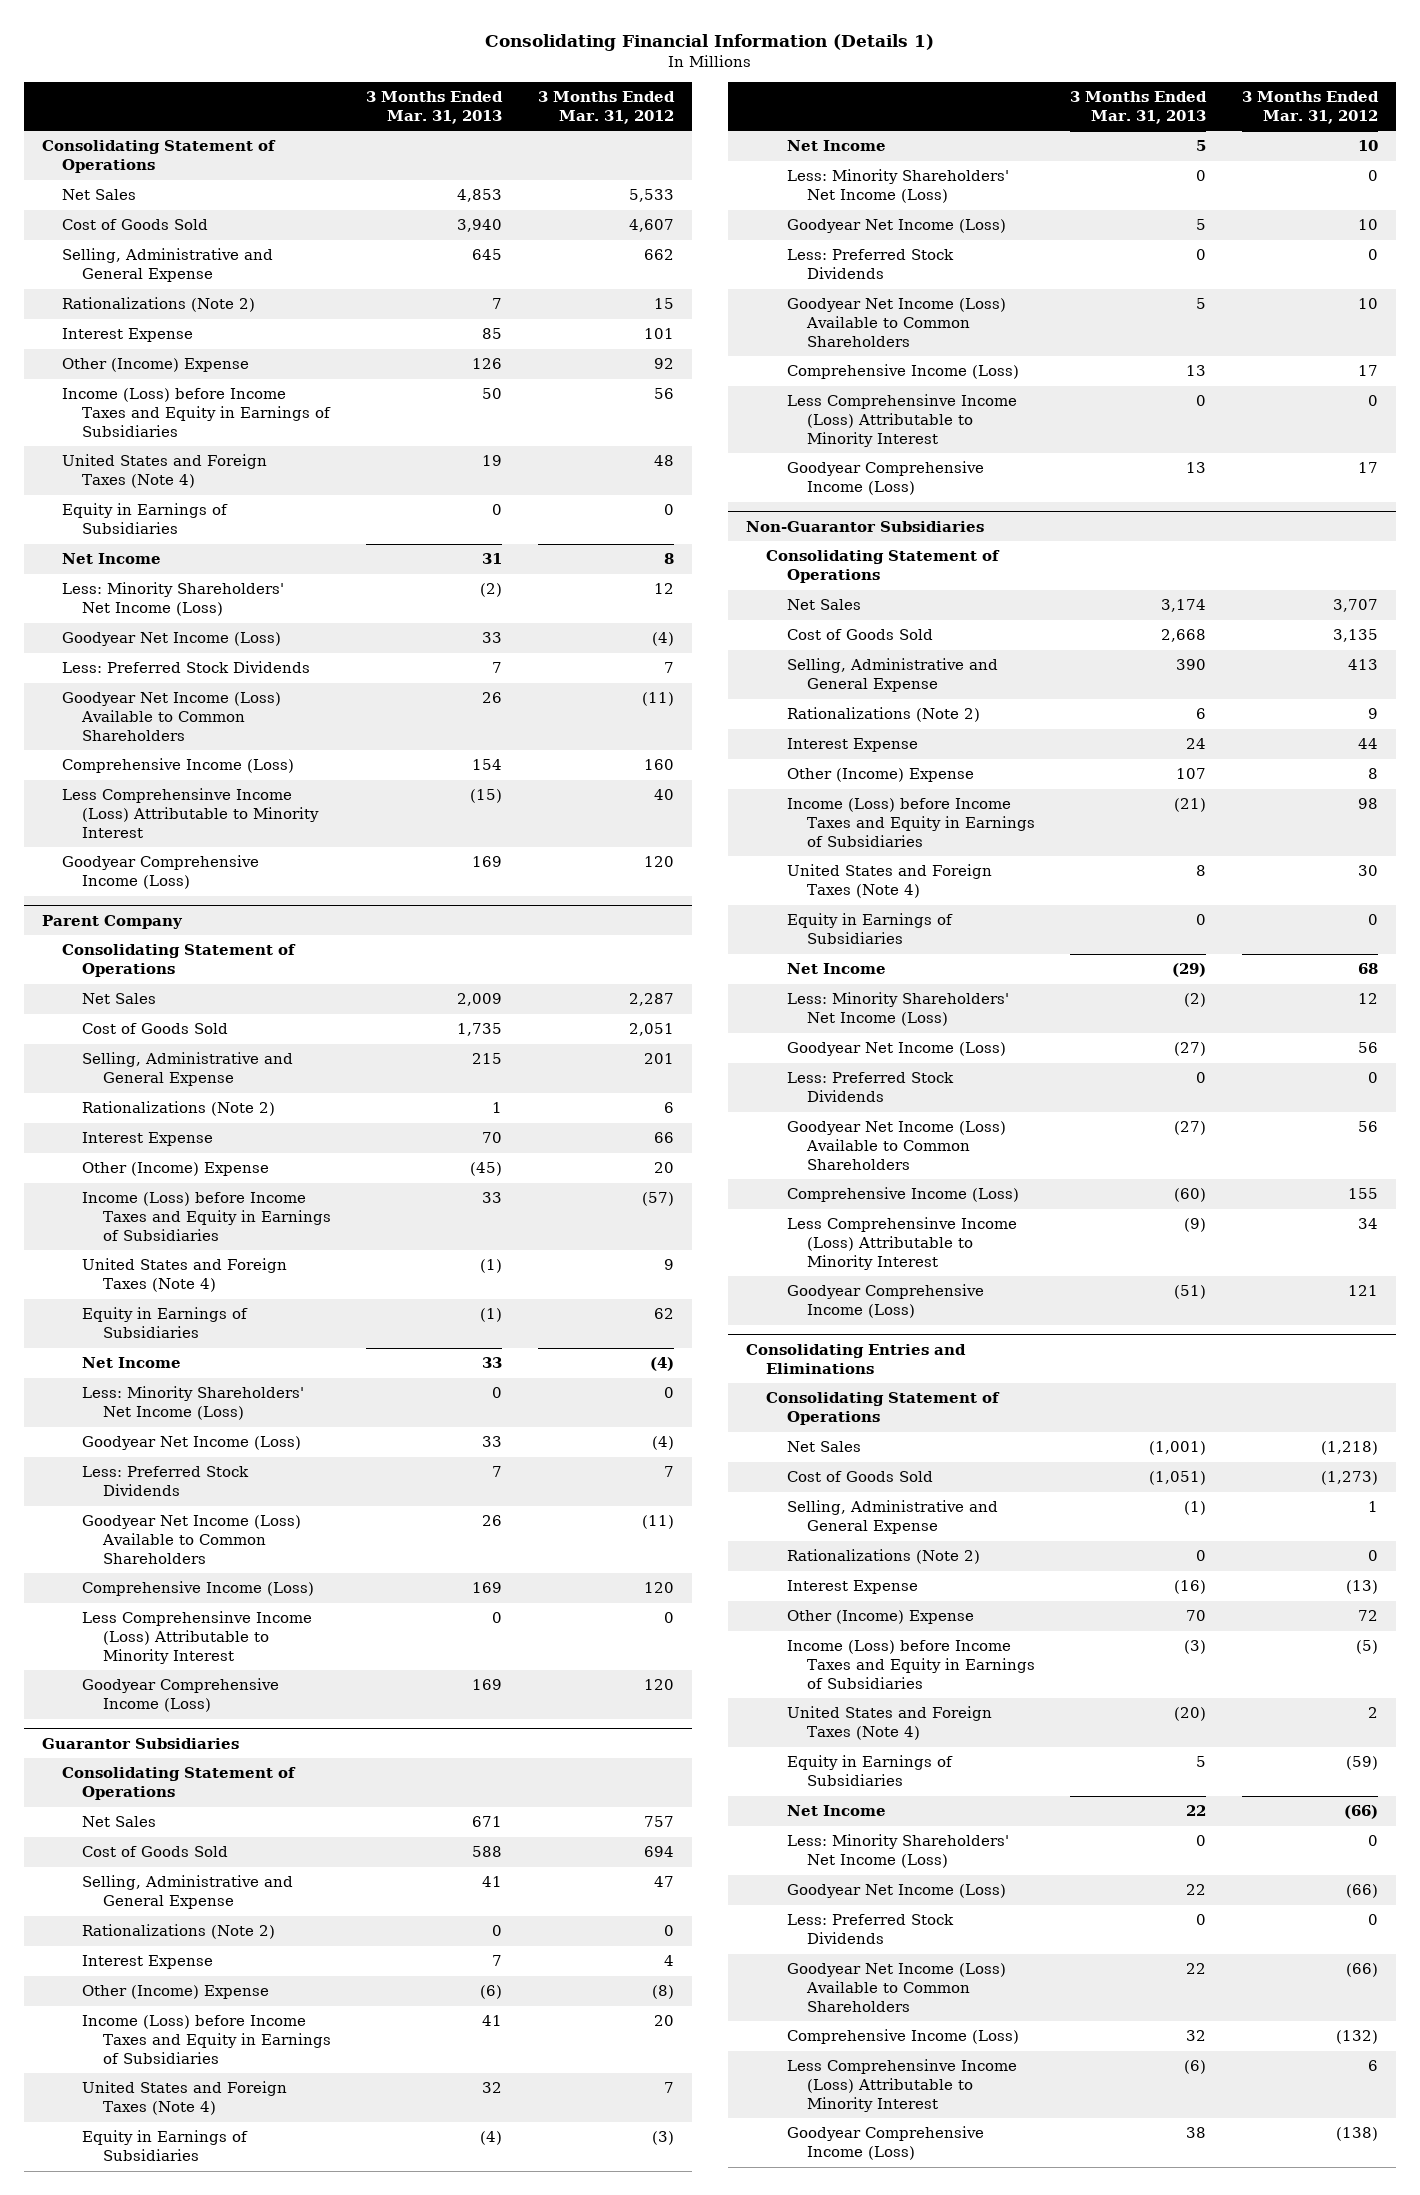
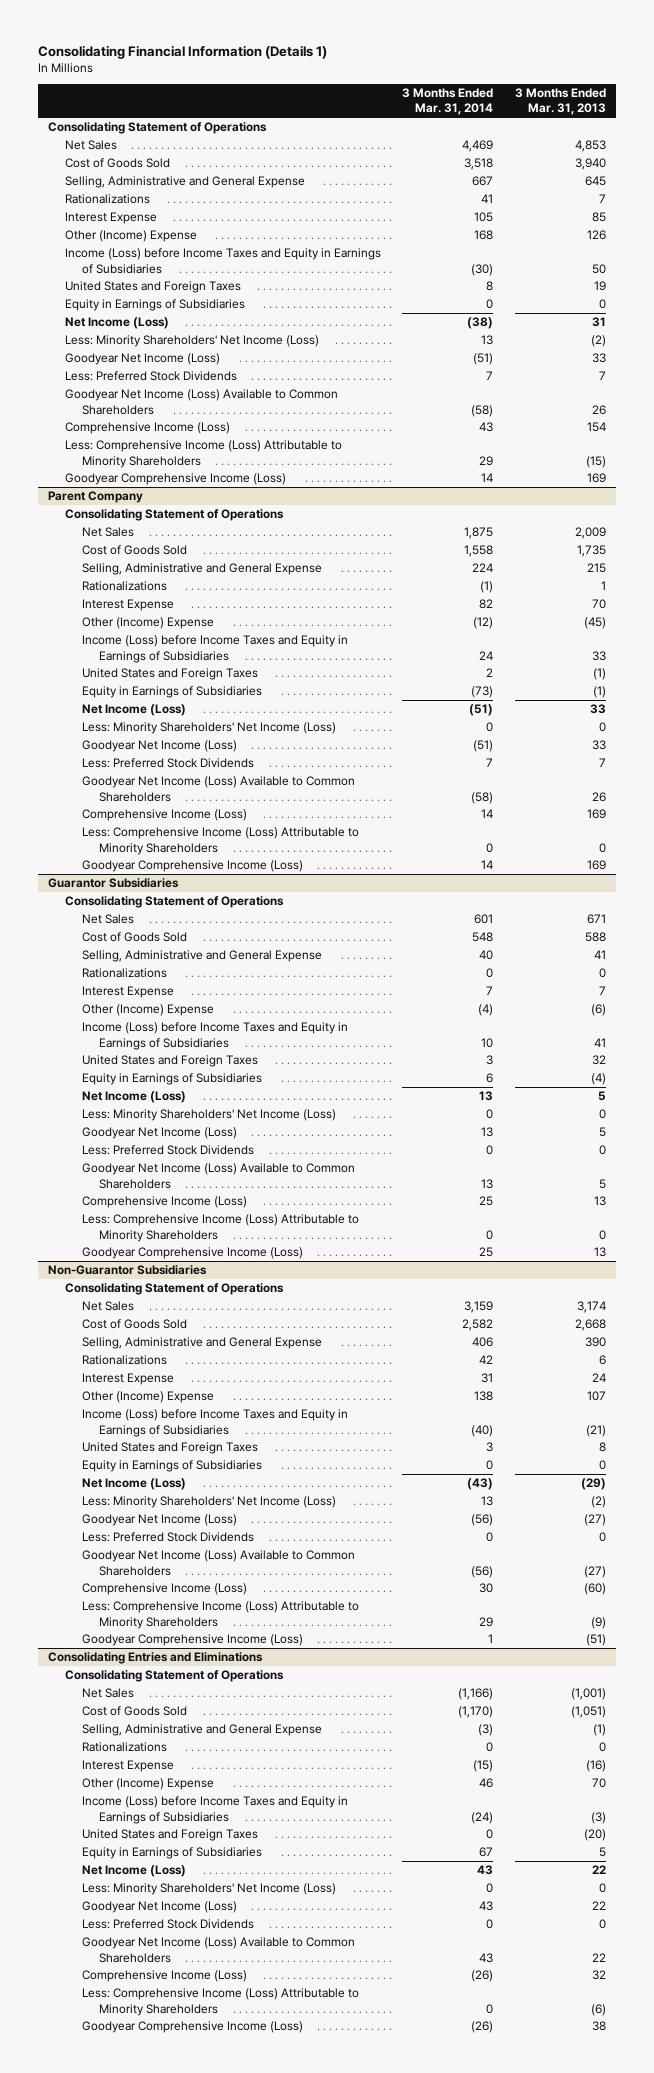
[537,91,675,124] 3 Months Ended Mar. 31, 2012 -> none
none -> [402,87,494,116] 3 Months Ended Mar. 31, 2014
[62,297,256,313] Rationalizations (Note 2) -> [65,194,151,205] Rationalizations
[62,454,268,489] United States and Foreign Taxes (Note 4) -> [65,281,242,294] United States and Foreign Taxes
[62,553,162,565] Net Income -> [65,317,170,330] Net Income (Loss)
[62,788,320,838] Less Comprehensinve Income (Loss) Attributable to Minority Interest -> [65,440,343,468] Less: Comprehensive Income (Loss) Attributable to Minority Shareholders
[82,1101,276,1117] Rationalizations (Note 2) -> [81,581,167,592] Rationalizations
[82,1258,288,1293] United States and Foreign Taxes (Note 4) -> [81,668,258,681] United States and Foreign Taxes
[82,1357,182,1369] Net Income -> [81,704,186,717] Net Income (Loss)
[82,1611,313,1664] Less Comprehensinve Income (Loss) Attributable to Minority Interest -> [81,827,359,855] Less: Comprehensive Income (Loss) Attributable to Minority Shareholders
[82,1924,276,1940] Rationalizations (Note 2) -> [81,968,167,979] Rationalizations
[82,2081,288,2116] United States and Foreign Taxes (Note 4) -> [81,1055,258,1068] United States and Foreign Taxes
[786,140,886,152] Net Income -> [81,1091,186,1104] Net Income (Loss)
[786,394,1017,447] Less Comprehensinve Income (Loss) Attributable to Minority Interest -> [81,1214,359,1242] Less: Comprehensive Income (Loss) Attributable to Minority Shareholders
[786,707,980,723] Rationalizations (Note 2) -> [81,1355,167,1366] Rationalizations
[786,864,992,899] United States and Foreign Taxes (Note 4) -> [81,1442,258,1455] United States and Foreign Taxes
[786,963,886,975] Net Income -> [81,1478,186,1491] Net Income (Loss)
[786,1217,1017,1270] Less Comprehensinve Income (Loss) Attributable to Minority Interest -> [81,1601,359,1629] Less: Comprehensive Income (Loss) Attributable to Minority Shareholders
[786,1549,980,1565] Rationalizations (Note 2) -> [81,1742,167,1753] Rationalizations
[786,1706,992,1741] United States and Foreign Taxes (Note 4) -> [81,1829,258,1842] United States and Foreign Taxes
[786,1805,886,1817] Net Income -> [81,1865,186,1878] Net Income (Loss)
[786,2059,1017,2112] Less Comprehensinve Income (Loss) Attributable to Minority Interest -> [81,1988,359,2016] Less: Comprehensive Income (Loss) Attributable to Minority Shareholders

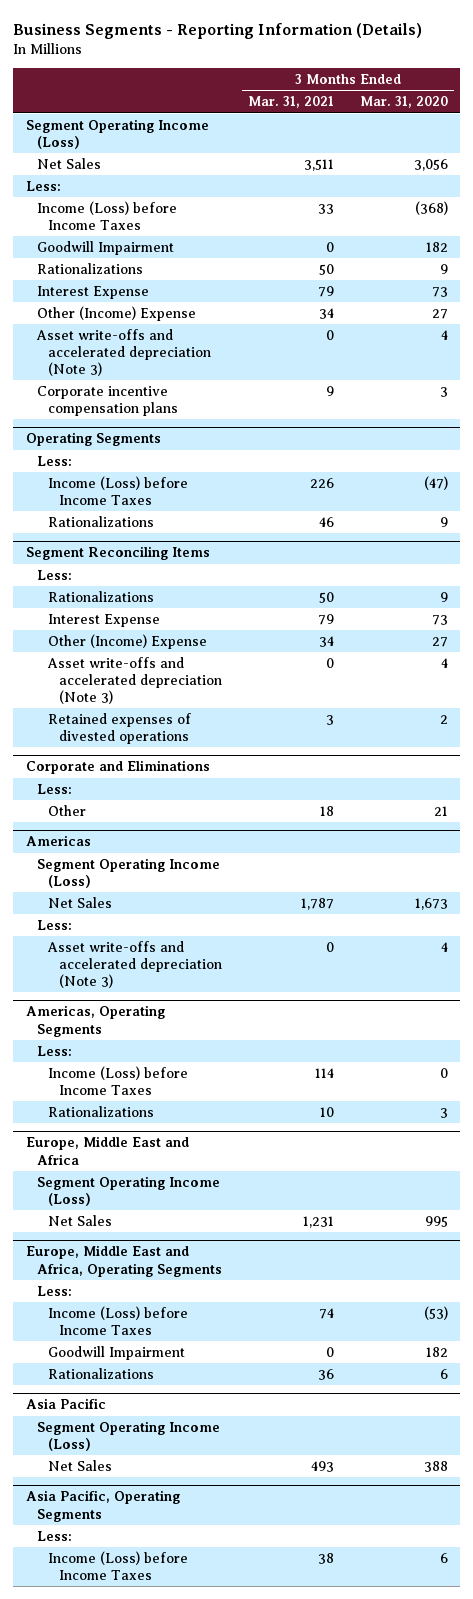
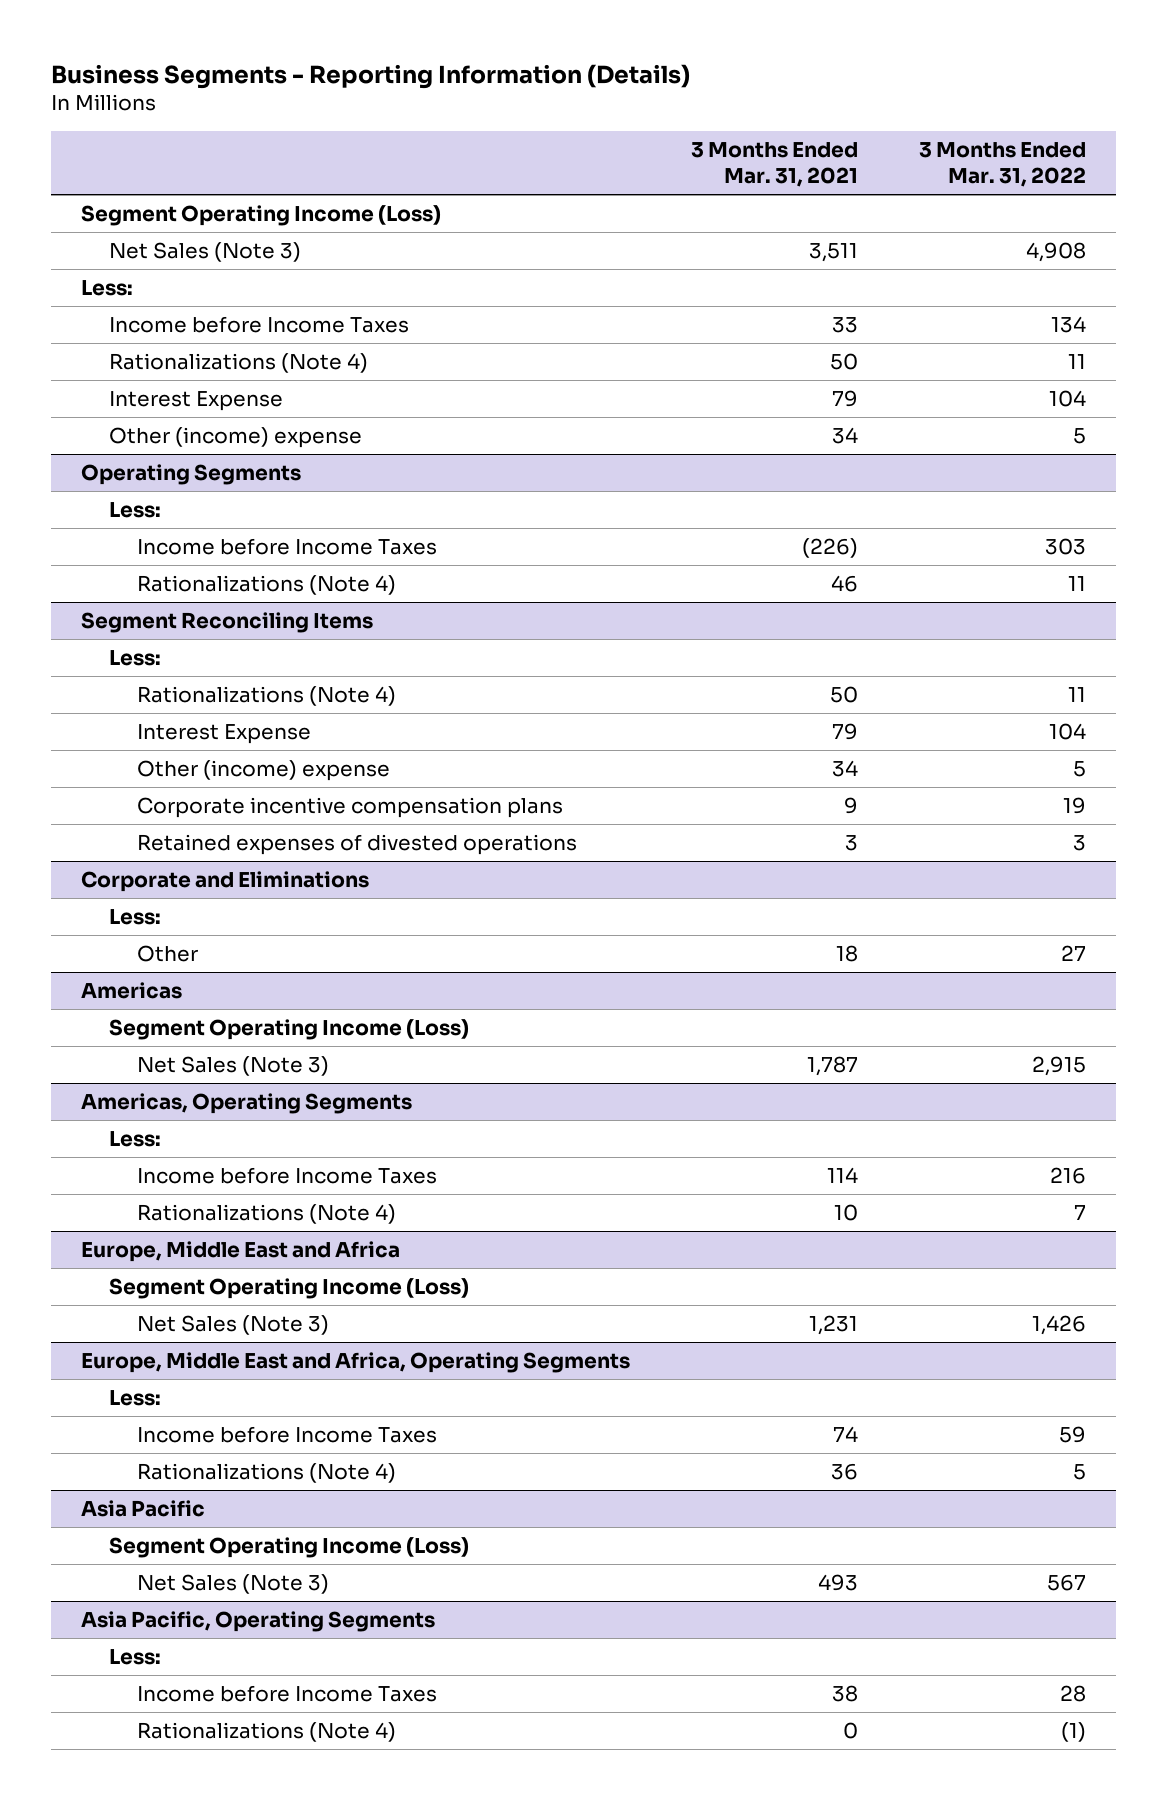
[359,96,448,109] Mar. 31, 2020 -> none
none -> [918,141,1086,188] 3 Months Ended Mar. 31, 2022
[37,157,102,169] Net Sales -> [109,241,302,262] Net Sales (Note 3)
[37,240,175,255] Goodwill Impairment -> none
[37,200,178,231] Income (Loss) before Income Taxes -> [109,315,410,333] Income before Income Taxes
[37,262,144,274] Rationalizations -> [109,352,369,373] Rationalizations (Note 4)
[36,328,212,377] Asset write-offs and accelerated depreciation (Note 3) -> none
[37,385,179,417] Corporate incentive compensation plans -> none
[37,305,197,321] Other (Income) Expense -> [109,426,363,448] Other (income) expense
[48,475,189,506] Income (Loss) before Income Taxes -> [136,537,437,555] Income before Income Taxes
[310,477,335,488] 226 -> [802,537,859,558] (226)
[48,515,155,527] Rationalizations -> [136,574,396,595] Rationalizations (Note 4)
[48,590,155,602] Rationalizations -> [136,685,396,706] Rationalizations (Note 4)
[47,656,223,705] Asset write-offs and accelerated depreciation (Note 3) -> none
[48,633,208,649] Other (Income) Expense -> [136,759,390,781] Other (income) expense
none -> [136,796,563,818] Corporate incentive compensation plans
[37,919,73,930] Less: -> none
[47,940,223,989] Asset write-offs and accelerated depreciation (Note 3) -> none
[48,896,113,908] Net Sales -> [136,1055,329,1076] Net Sales (Note 3)
[48,1065,189,1096] Income (Loss) before Income Taxes -> [136,1166,437,1184] Income before Income Taxes
[48,1105,155,1117] Rationalizations -> [136,1203,396,1224] Rationalizations (Note 4)
[48,1214,113,1226] Net Sales -> [136,1314,329,1335] Net Sales (Note 3)
[48,1345,186,1360] Goodwill Impairment -> none
[48,1305,189,1336] Income (Loss) before Income Taxes -> [136,1425,437,1443] Income before Income Taxes
[48,1367,155,1379] Rationalizations -> [136,1462,396,1483] Rationalizations (Note 4)
[48,1459,113,1471] Net Sales -> [136,1573,329,1594] Net Sales (Note 3)
[48,1550,189,1581] Income (Loss) before Income Taxes -> [136,1684,437,1702] Income before Income Taxes
none -> [136,1721,396,1742] Rationalizations (Note 4)

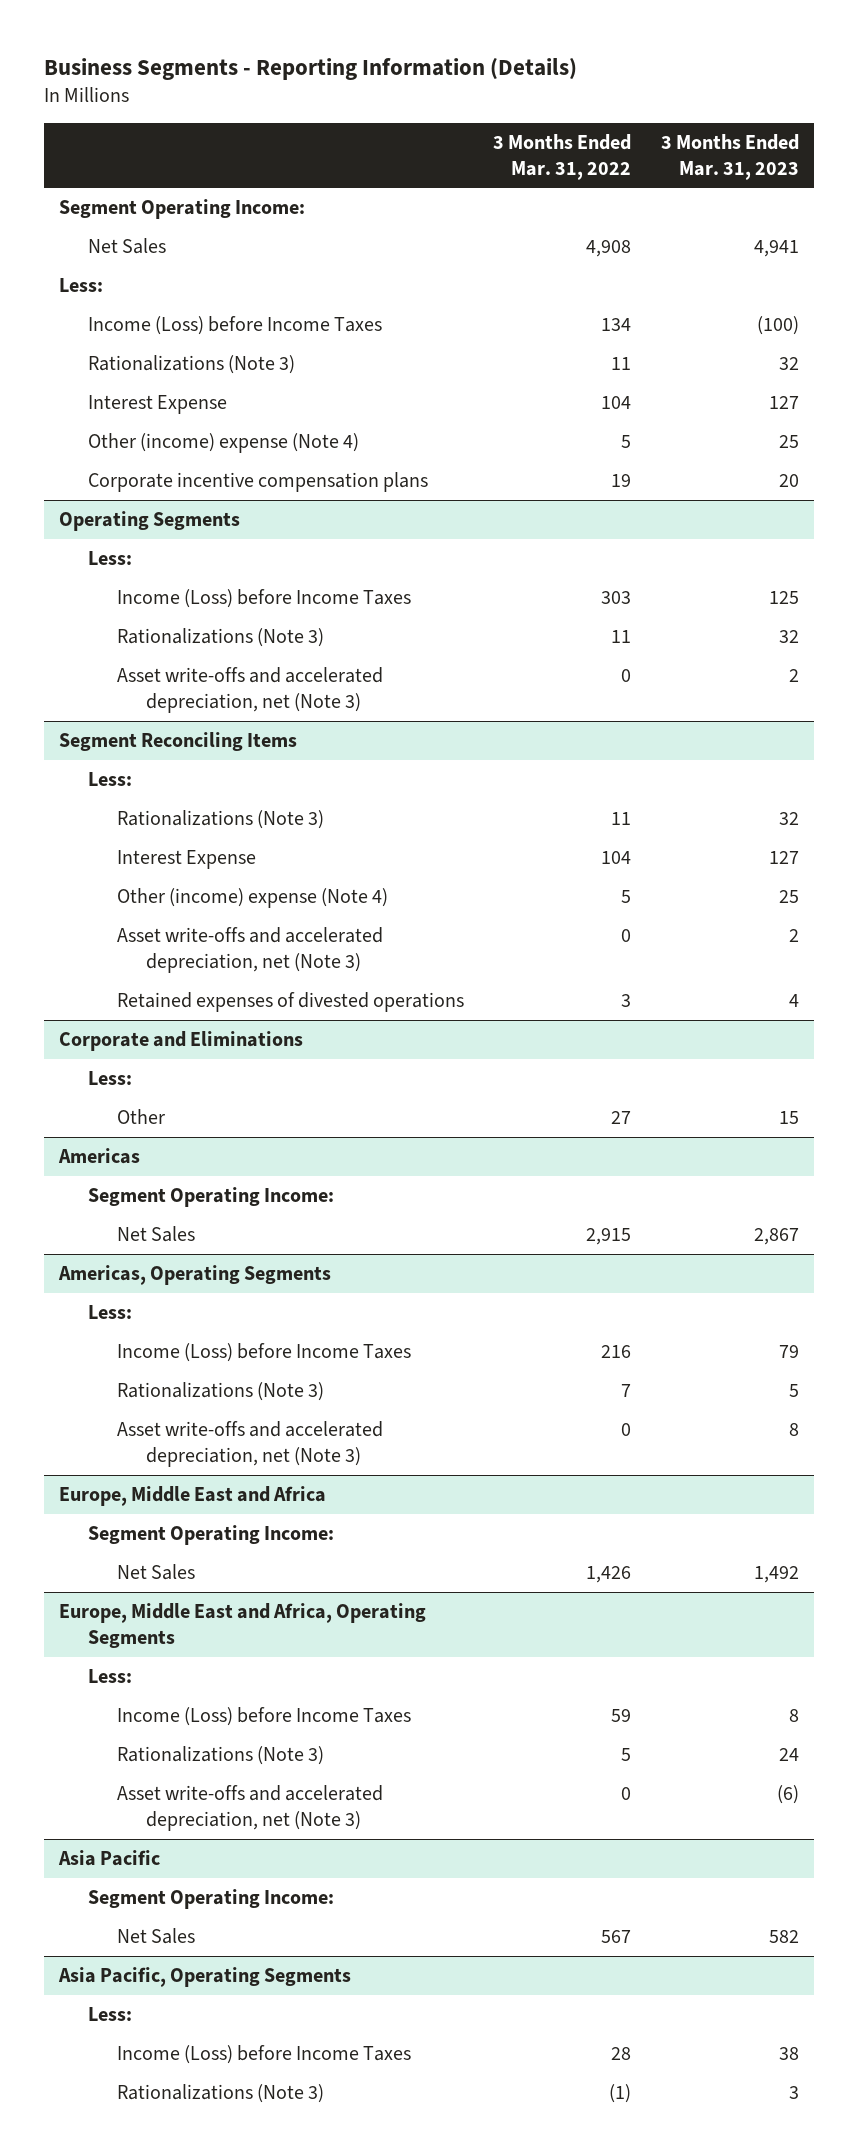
[691,141,859,188] 3 Months Ended Mar. 31, 2021 -> none
none -> [661,133,800,180] 3 Months Ended Mar. 31, 2023
[81,204,442,226] Segment Operating Income (Loss) -> [58,199,305,220] Segment Operating Income:
[109,241,302,262] Net Sales (Note 3) -> [87,238,166,255] Net Sales
[109,315,410,333] Income before Income Taxes -> [87,316,382,336] Income (Loss) before Income Taxes
[109,352,369,373] Rationalizations (Note 4) -> [87,355,295,375] Rationalizations (Note 3)
[109,426,363,448] Other (income) expense -> [87,433,359,454] Other (income) expense (Note 4)
none -> [87,472,428,493] Corporate incentive compensation plans
[136,537,437,555] Income before Income Taxes -> [116,589,411,609] Income (Loss) before Income Taxes
[136,574,396,595] Rationalizations (Note 4) -> [116,628,324,648] Rationalizations (Note 3)
none -> [116,667,383,713] Asset write-offs and accelerated depreciation, net (Note 3)
[136,685,396,706] Rationalizations (Note 4) -> [116,810,324,830] Rationalizations (Note 3)
[136,796,563,818] Corporate incentive compensation plans -> none
[136,759,390,781] Other (income) expense -> [116,888,388,909] Other (income) expense (Note 4)
none -> [116,927,383,973] Asset write-offs and accelerated depreciation, net (Note 3)
[109,1018,470,1040] Segment Operating Income (Loss) -> [87,1187,334,1208] Segment Operating Income:
[136,1055,329,1076] Net Sales (Note 3) -> [116,1226,195,1243] Net Sales
[136,1166,437,1184] Income before Income Taxes -> [116,1343,411,1363] Income (Loss) before Income Taxes
[136,1203,396,1224] Rationalizations (Note 4) -> [116,1382,324,1402] Rationalizations (Note 3)
none -> [116,1421,383,1467] Asset write-offs and accelerated depreciation, net (Note 3)
[109,1277,470,1299] Segment Operating Income (Loss) -> [87,1525,334,1546] Segment Operating Income:
[136,1314,329,1335] Net Sales (Note 3) -> [116,1564,195,1581] Net Sales
[136,1425,437,1443] Income before Income Taxes -> [116,1707,411,1727] Income (Loss) before Income Taxes
[136,1462,396,1483] Rationalizations (Note 4) -> [116,1746,324,1766] Rationalizations (Note 3)
none -> [116,1785,383,1831] Asset write-offs and accelerated depreciation, net (Note 3)
[109,1536,470,1558] Segment Operating Income (Loss) -> [87,1889,334,1910] Segment Operating Income:
[136,1573,329,1594] Net Sales (Note 3) -> [116,1928,195,1945] Net Sales
[136,1684,437,1702] Income before Income Taxes -> [116,2045,411,2065] Income (Loss) before Income Taxes
[136,1721,396,1742] Rationalizations (Note 4) -> [116,2084,324,2104] Rationalizations (Note 3)

